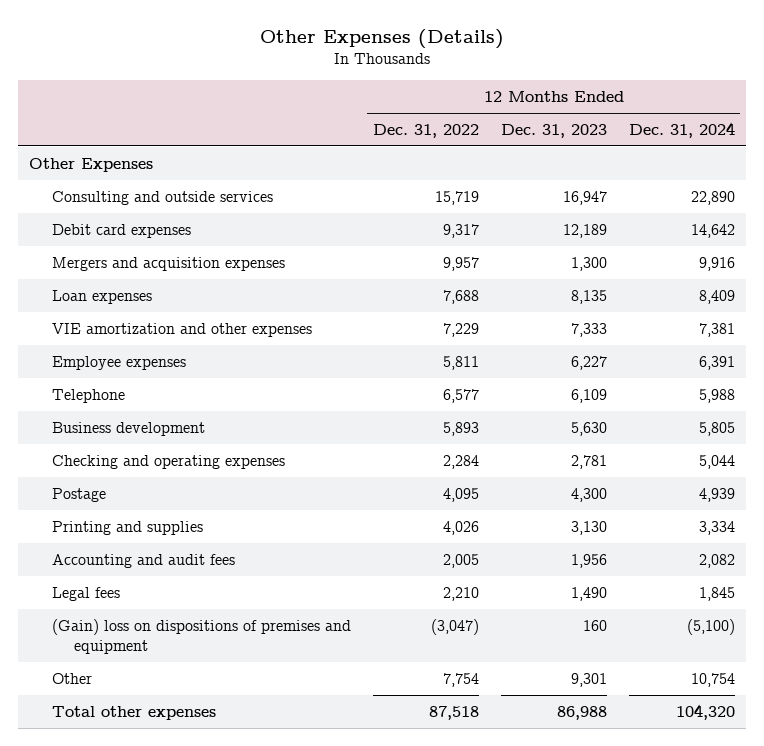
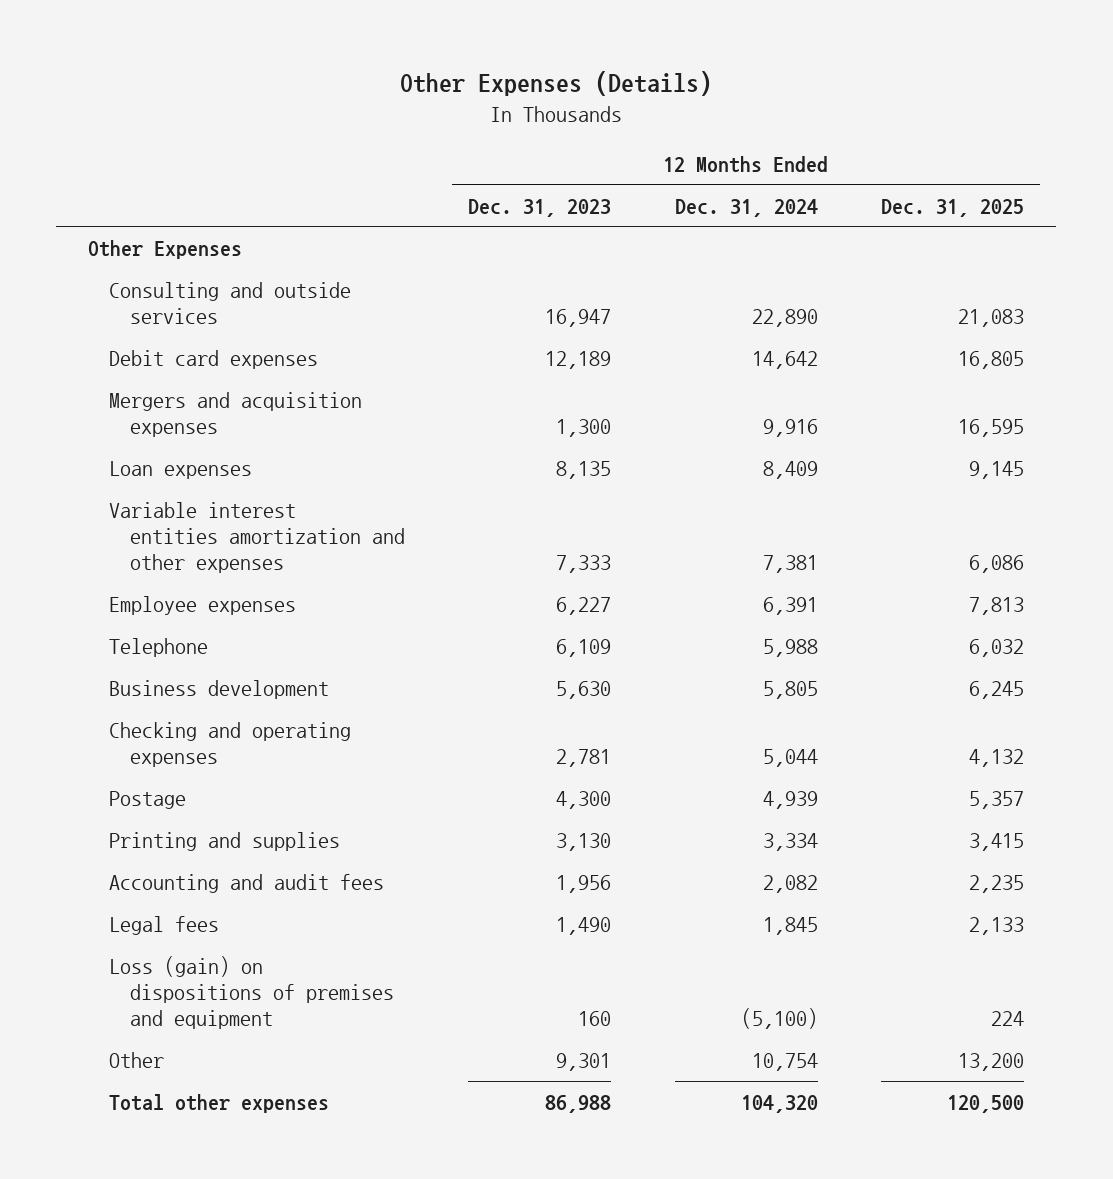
[372,124,479,139] Dec. 31, 2022 -> none
none -> [881,198,1025,217] Dec. 31, 2025
[51,322,312,337] VIE amortization and other expenses -> [108,501,405,574] Variable interest entities amortization and other expenses
[51,618,351,655] (Gain) loss on dispositions of premises and equipment -> [108,955,394,1030] Loss (gain) on dispositions of premises and equipment

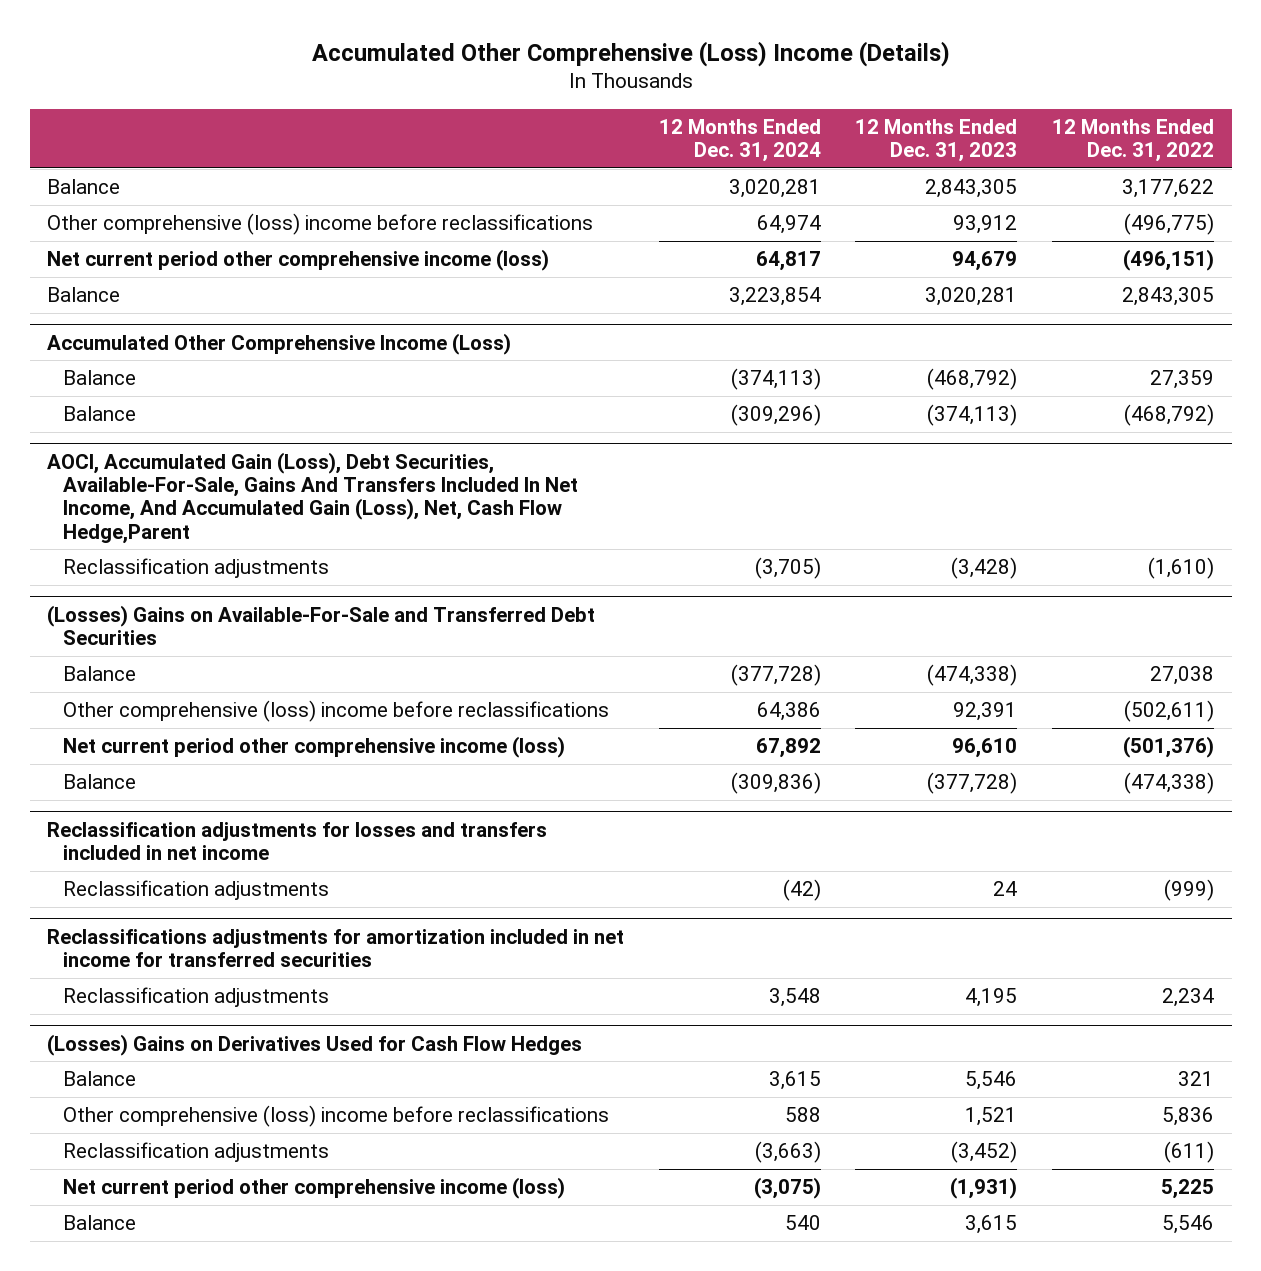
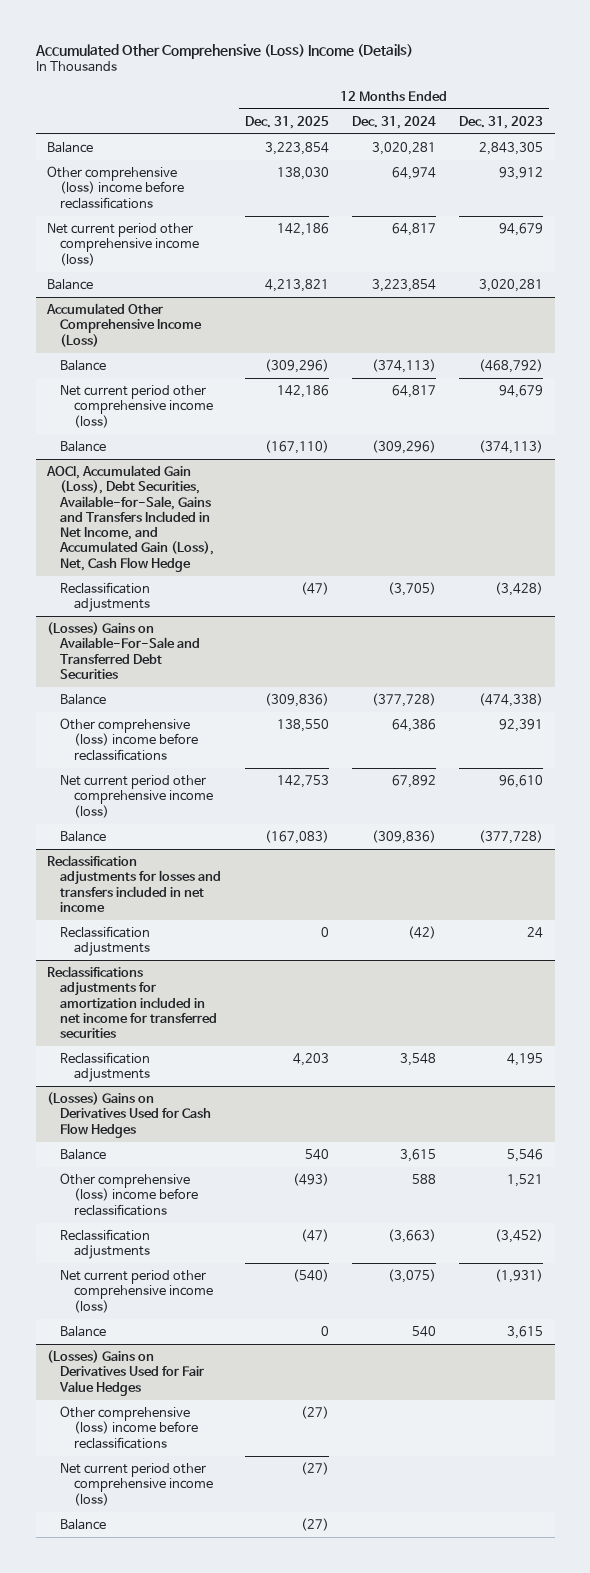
[1052,118,1215,163] 12 Months Ended Dec. 31, 2022 -> none
none -> [244,115,329,129] Dec. 31, 2025
none -> [60,384,213,428] Net current period other comprehensive income (loss)
[46,451,578,544] AOCI, Accumulated Gain (Loss), Debt Securities, Available-For-Sale, Gains And Transfers Included In Net Income, And Accumulated Gain (Loss), Net, Cash Flow Hedge,Parent -> [46,464,215,572] AOCI, Accumulated Gain (Loss), Debt Securities, Available-for-Sale, Gains and Transfers Included in Net Income, and Accumulated Gain (Loss), Net, Cash Flow Hedge
none -> [47,1349,205,1396] (Losses) Gains on Derivatives Used for Fair Value Hedges
none -> [60,1405,198,1449] Other comprehensive (loss) income before reclassifications
none -> [60,1462,213,1506] Net current period other comprehensive income (loss)
none -> [60,1518,107,1530] Balance

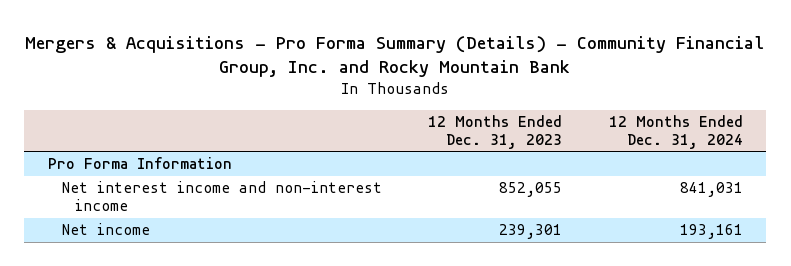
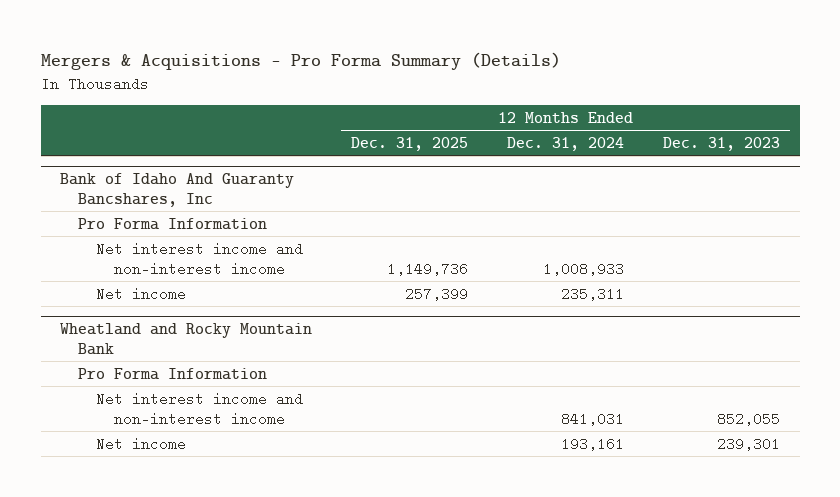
[25,35,765,77] Mergers & Acquisitions - Pro Forma Summary (Details) - Community Financial Group, Inc. and Rocky Mountain Bank -> [40,52,561,71] Mergers & Acquisitions - Pro Forma Summary (Details)
none -> [351,136,469,151] Dec. 31, 2025
none -> [60,172,295,207] Bank of Idaho And Guaranty Bancshares, Inc
none -> [96,241,304,276] Net interest income and non-interest income
none -> [96,286,187,301] Net income
none -> [60,322,313,355] Wheatland and Rocky Mountain Bank
none -> [78,367,268,380] Pro Forma Information

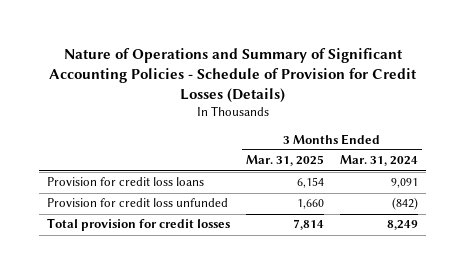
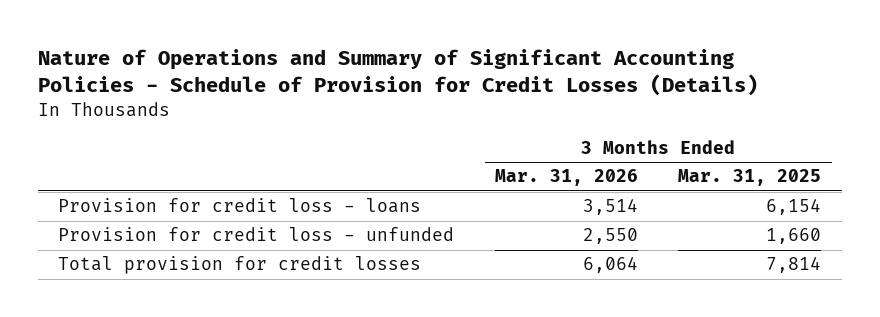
[340,155,419,167] Mar. 31, 2024 -> none
none -> [494,169,638,187] Mar. 31, 2026
[47,177,205,187] Provision for credit loss loans -> [58,198,422,214] Provision for credit loss - loans
[47,198,229,208] Provision for credit loss unfunded -> [58,227,455,242] Provision for credit loss - unfunded

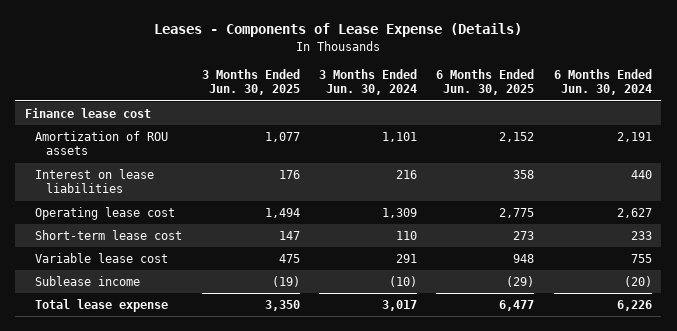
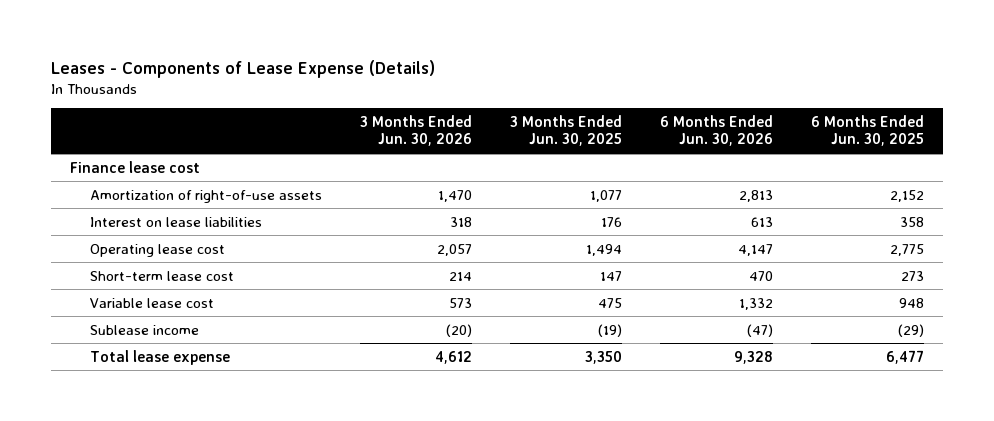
[319,69,418,96] 3 Months Ended Jun. 30, 2024 -> none
[553,69,652,96] 6 Months Ended Jun. 30, 2024 -> none
none -> [359,115,472,147] 3 Months Ended Jun. 30, 2026
none -> [659,115,773,147] 6 Months Ended Jun. 30, 2026
[35,131,169,156] Amortization of ROU assets -> [89,189,322,203] Amortization of right-of-use assets

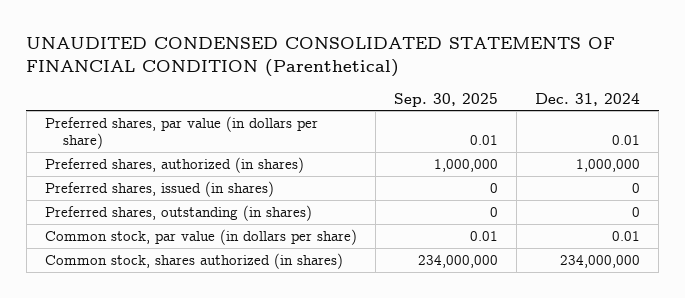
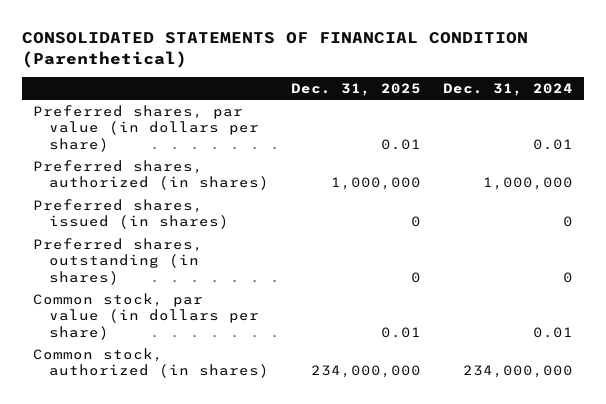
[26,37,616,77] UNAUDITED CONDENSED CONSOLIDATED STATEMENTS OF FINANCIAL CONDITION (Parenthetical) -> [22,31,529,68] CONSOLIDATED STATEMENTS OF FINANCIAL CONDITION (Parenthetical)
[393,92,498,107] Sep. 30, 2025 -> none
none -> [291,82,422,96] Dec. 31, 2025
[44,252,343,269] Common stock, shares authorized (in shares) -> [33,347,270,379] Common stock, authorized (in shares)

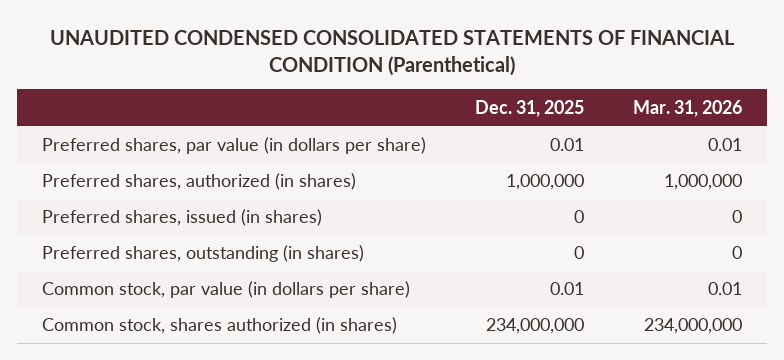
[22,31,529,68] CONSOLIDATED STATEMENTS OF FINANCIAL CONDITION (Parenthetical) -> [50,29,736,76] UNAUDITED CONDENSED CONSOLIDATED STATEMENTS OF FINANCIAL CONDITION (Parenthetical)
[443,82,574,96] Dec. 31, 2024 -> none
none -> [633,99,743,117] Mar. 31, 2026
[33,347,270,379] Common stock, authorized (in shares) -> [42,317,398,335] Common stock, shares authorized (in shares)

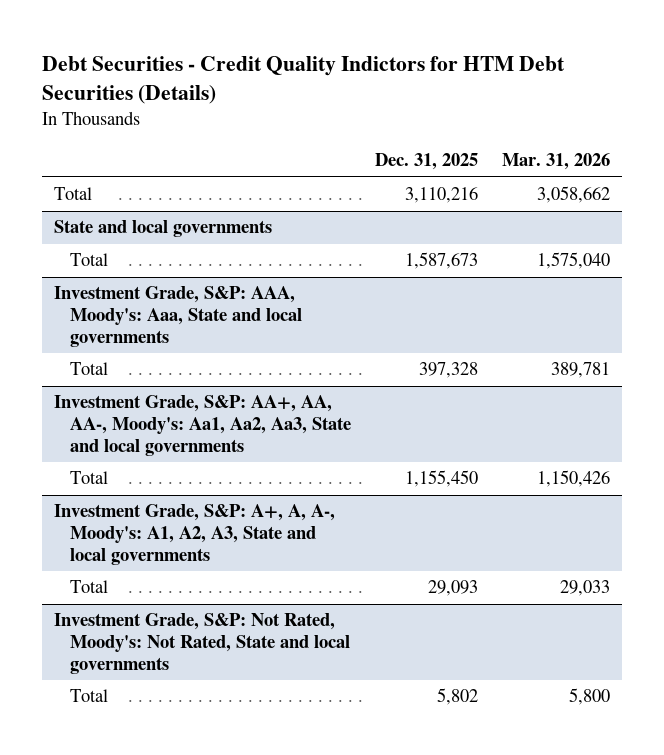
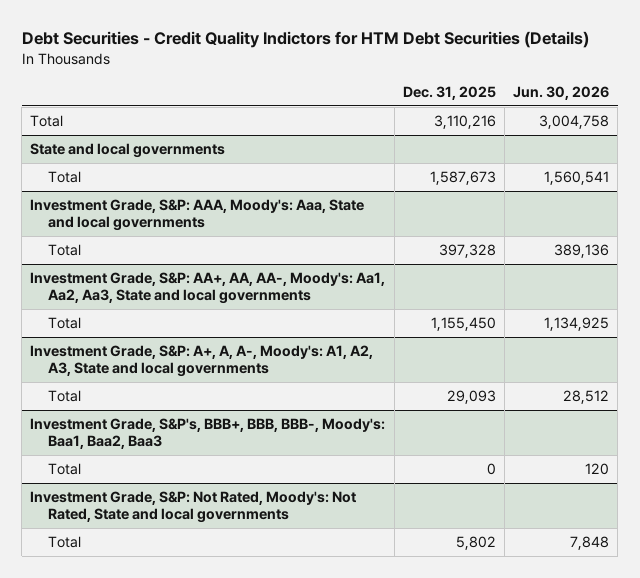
[501,153,610,171] Mar. 31, 2026 -> none
none -> [513,85,610,100] Jun. 30, 2026
none -> [30,417,386,449] Investment Grade, S&P's, BBB+, BBB, BBB-, Moody's: Baa1, Baa2, Baa3
none -> [48,462,82,475] Total

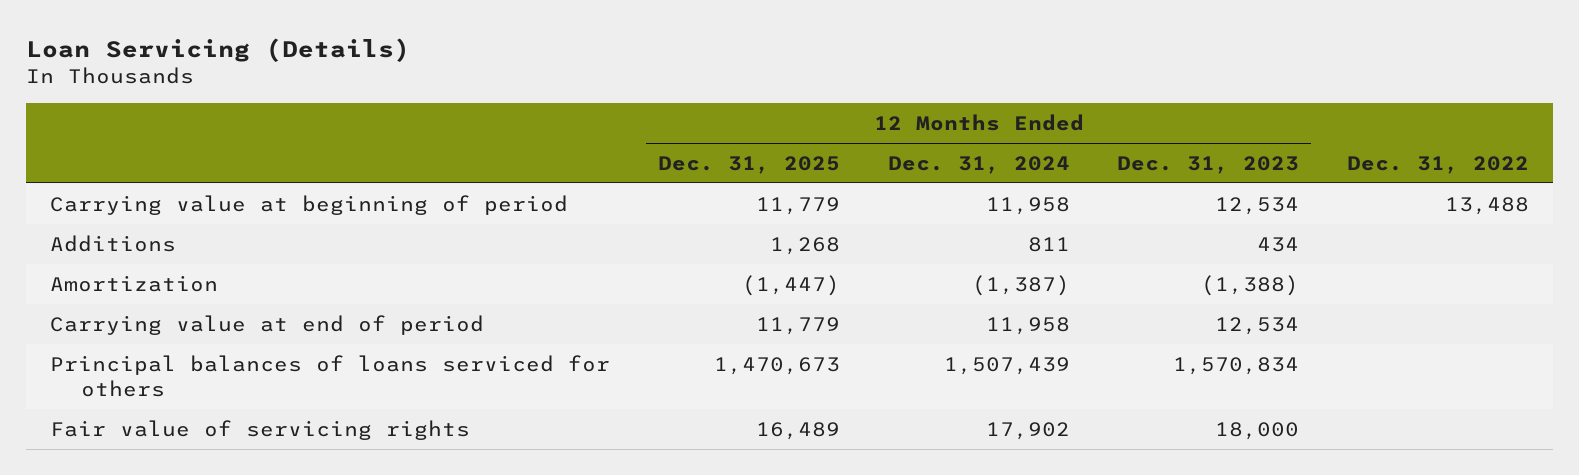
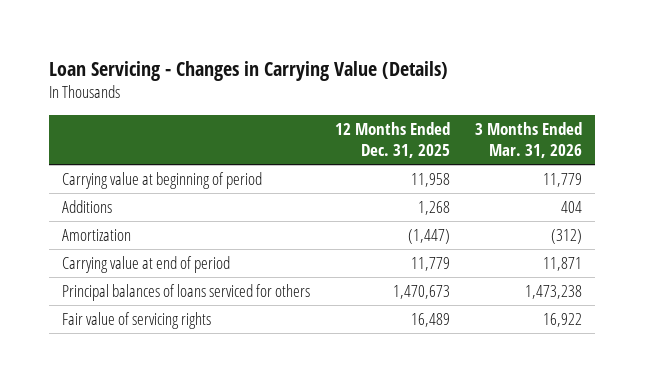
[26,37,411,62] Loan Servicing (Details) -> [49,60,449,81] Loan Servicing - Changes in Carrying Value (Details)
[887,155,1070,174] Dec. 31, 2024 -> none
[1117,155,1300,174] Dec. 31, 2023 -> none
[1347,155,1530,174] Dec. 31, 2022 -> none
none -> [475,122,583,159] 3 Months Ended Mar. 31, 2026
[755,196,840,215] 11,779 -> [411,173,451,188] 11,958

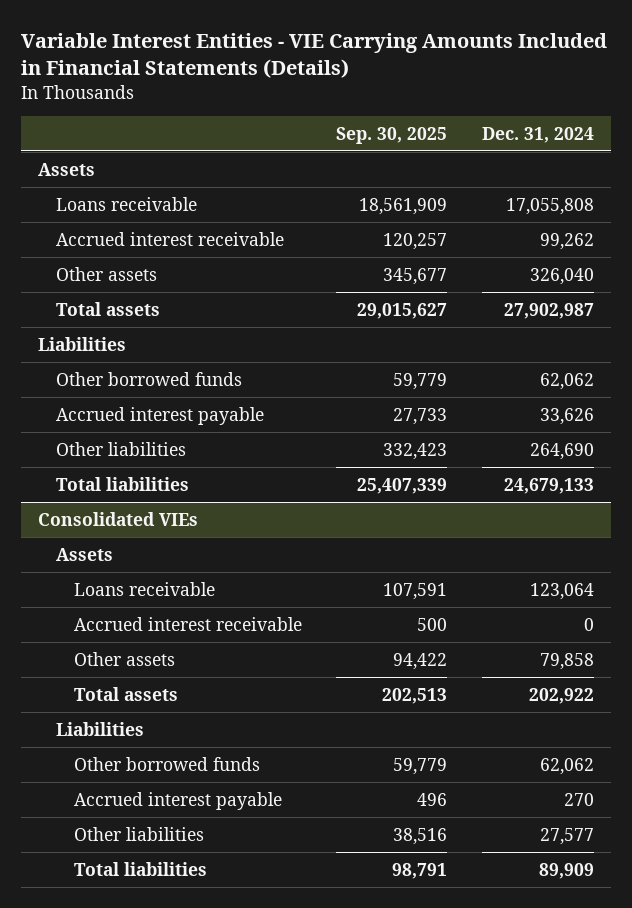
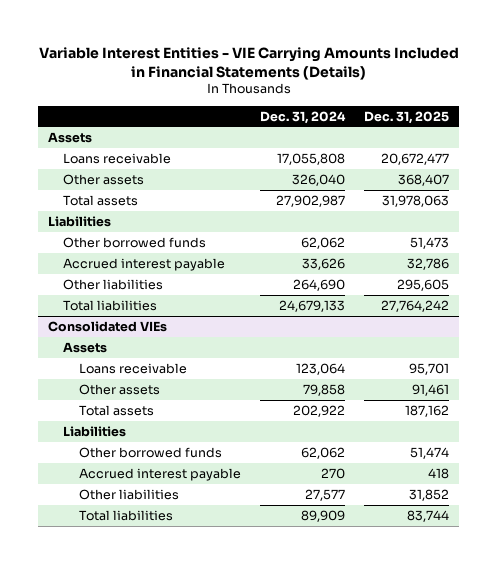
[336,126,448,144] Sep. 30, 2025 -> none
none -> [364,110,450,124] Dec. 31, 2025
[55,231,284,246] Accrued interest receivable -> none
[73,616,302,631] Accrued interest receivable -> none

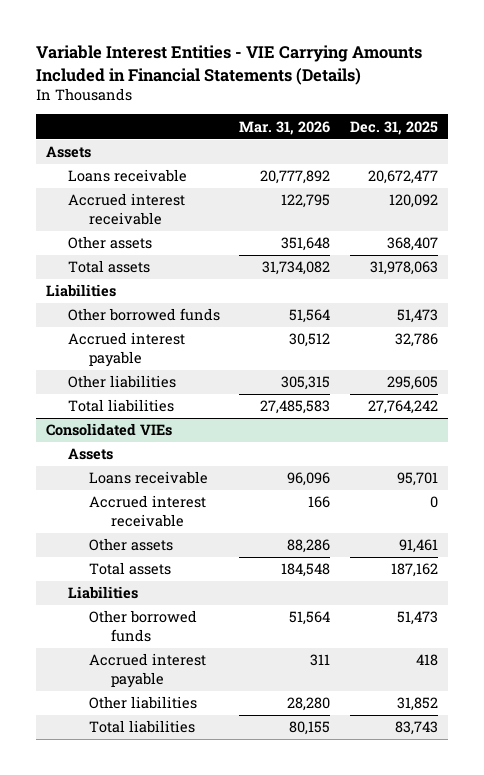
[259,110,346,124] Dec. 31, 2024 -> none
none -> [239,120,331,135] Mar. 31, 2026
none -> [67,193,185,225] Accrued interest receivable
none -> [89,495,207,527] Accrued interest receivable
[410,446,450,459] 51,474 -> [397,611,439,626] 51,473
[407,509,450,522] 83,744 -> [395,721,439,736] 83,743

